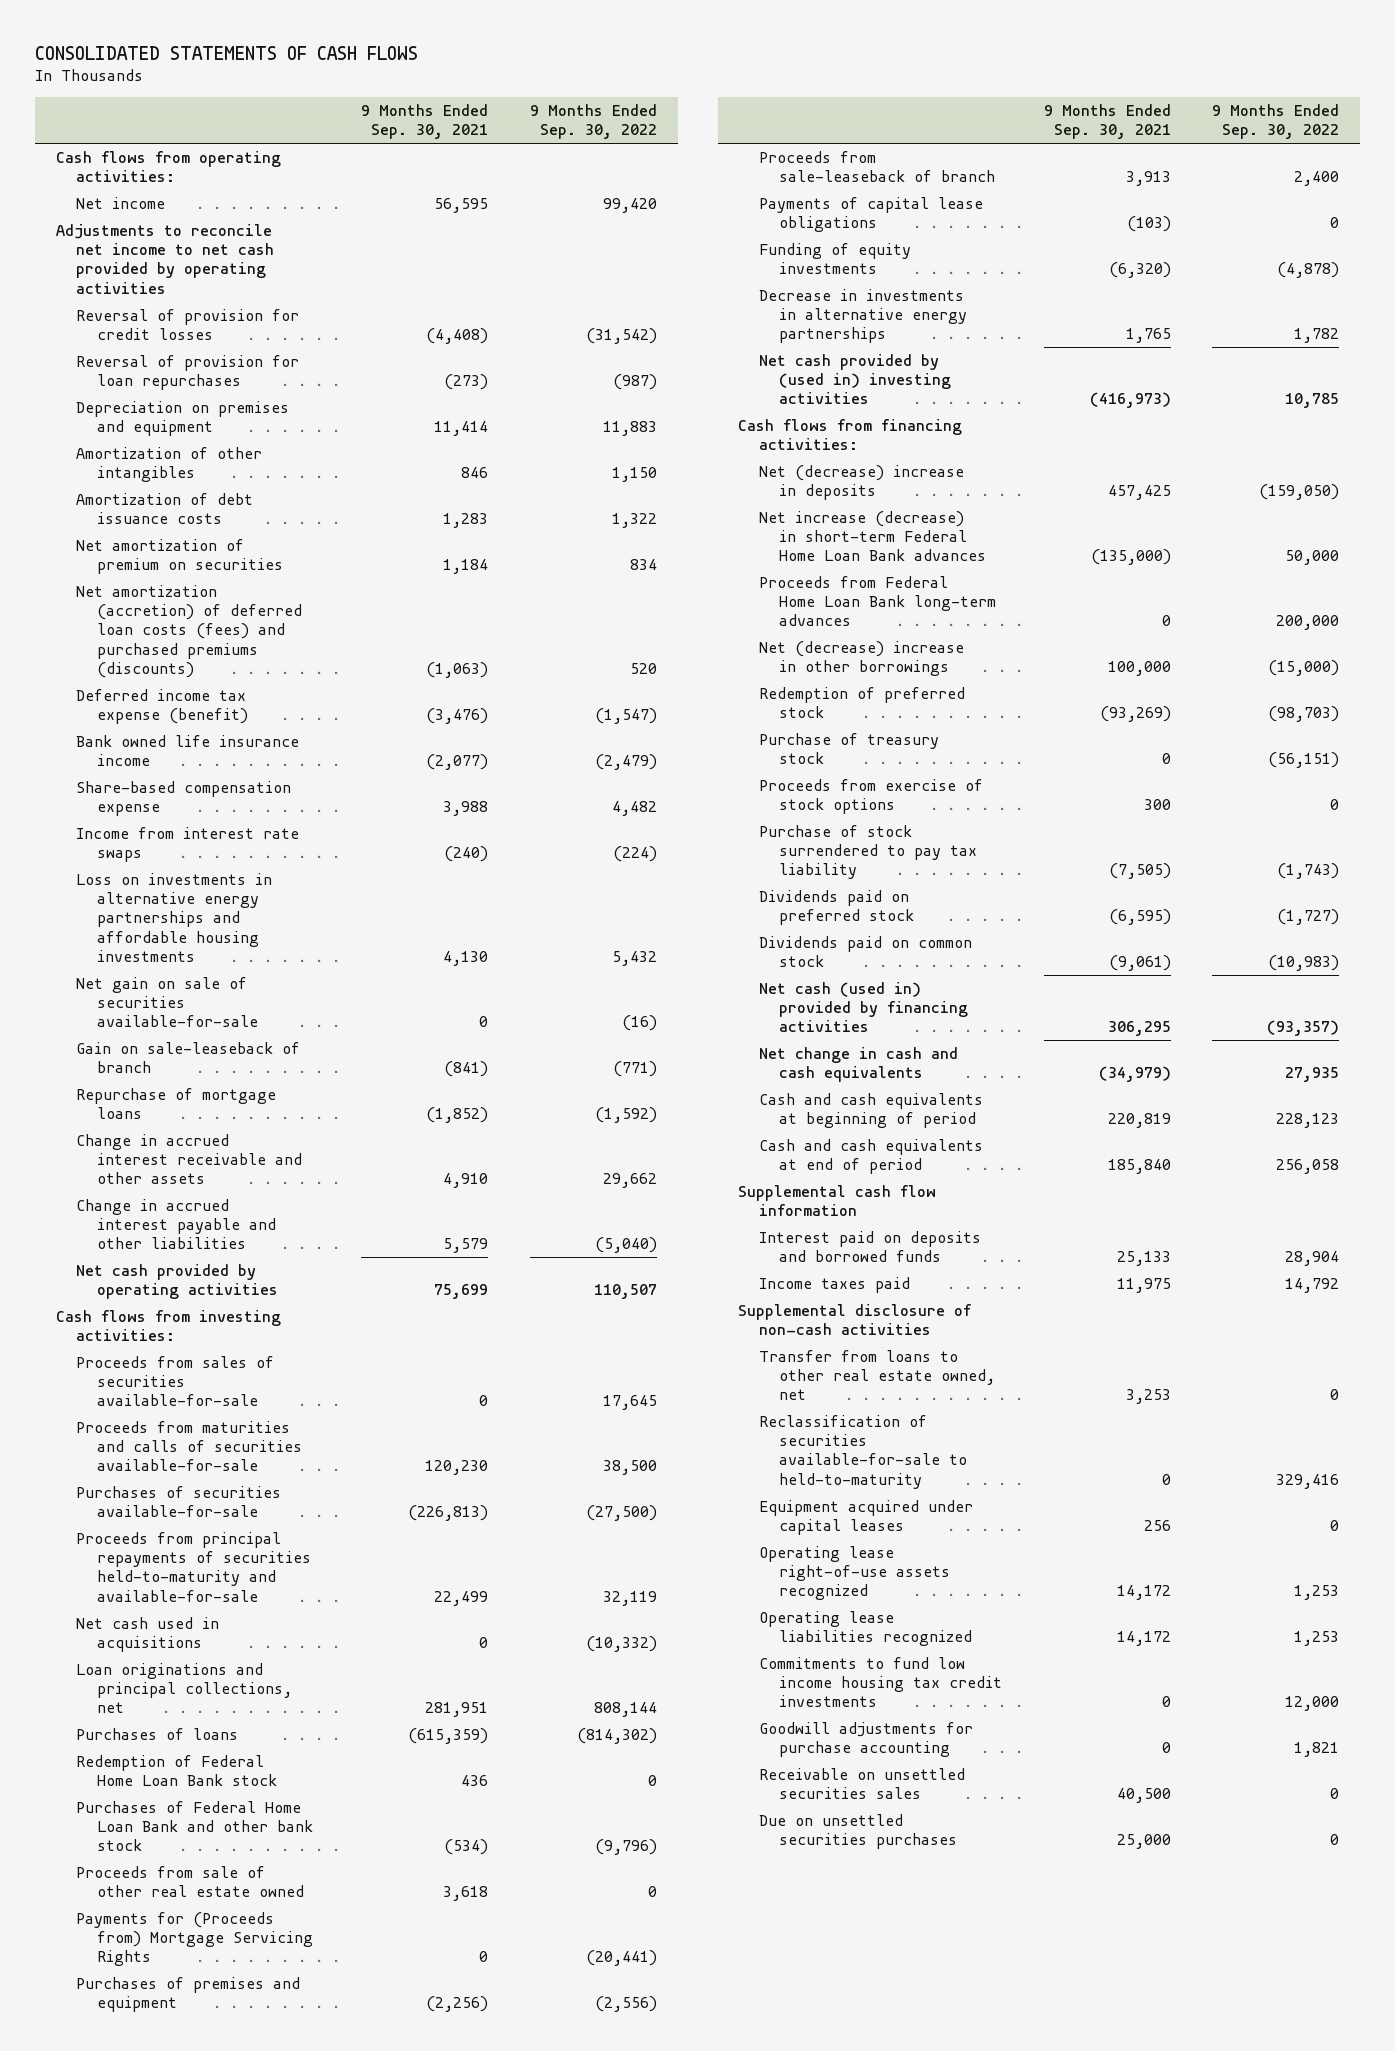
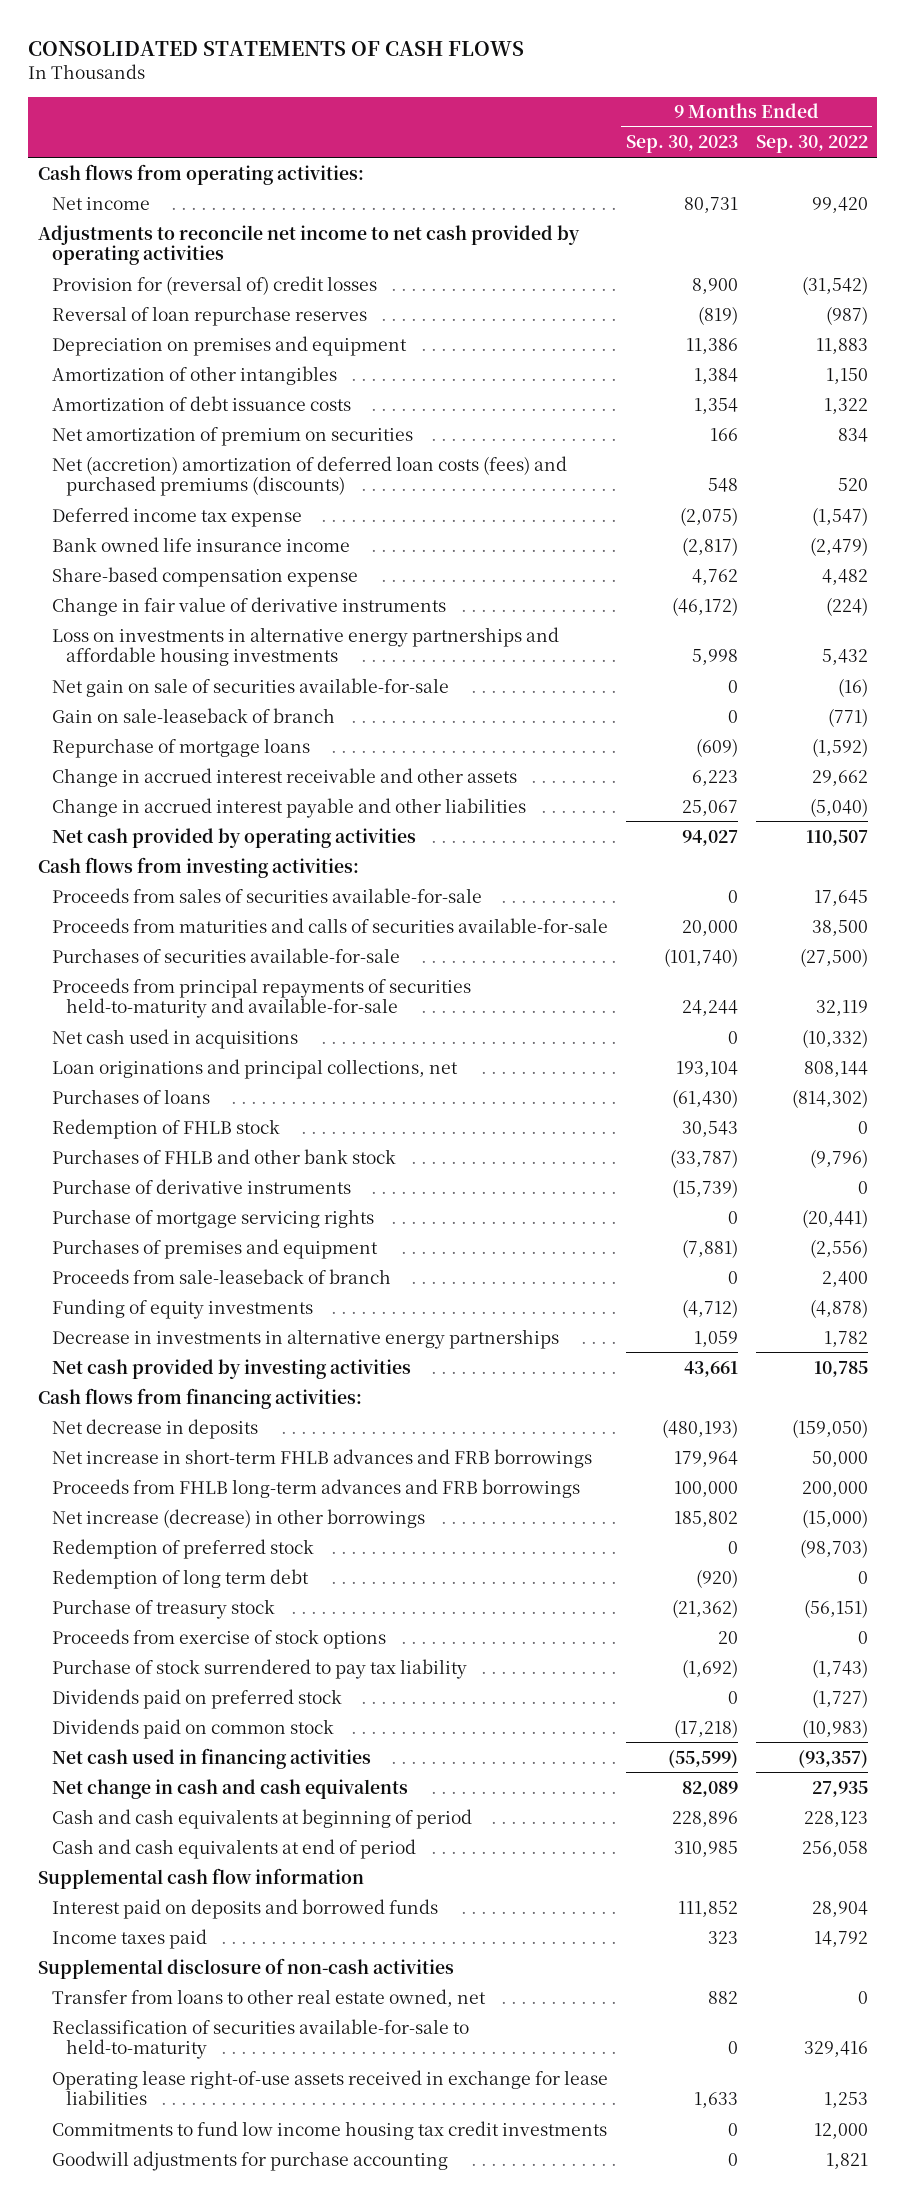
[361,104,489,140] 9 Months Ended Sep. 30, 2021 -> none
none -> [625,135,738,154] Sep. 30, 2023
[76,308,300,341] Reversal of provision for credit losses -> [51,275,377,295] Provision for (reversal of) credit losses
[76,354,300,391] Reversal of provision for loan repurchases -> [51,305,367,326] Reversal of loan repurchase reserves
[76,584,302,678] Net amortization (accretion) of deferred loan costs (fees) and purchased premiums (discounts) -> [51,455,567,496] Net (accretion) amortization of deferred loan costs (fees) and purchased premiums (discounts)
[76,688,248,725] Deferred income tax expense (benefit) -> [51,506,302,527] Deferred income tax expense
[76,826,300,863] Income from interest rate swaps -> [51,596,446,616] Change in fair value of derivative instruments
[76,1865,304,1898] Proceeds from sale of other real estate owned -> none
[76,1754,277,1787] Redemption of Federal Home Loan Bank stock -> [51,1118,280,1139] Redemption of FHLB stock
[76,1800,313,1852] Purchases of Federal Home Loan Bank and other bank stock -> [51,1148,396,1164] Purchases of FHLB and other bank stock
none -> [51,1178,351,1194] Purchase of derivative instruments
[76,1911,313,1967] Payments for (Proceeds from) Mortgage Servicing Rights -> [51,1208,374,1228] Purchase of mortgage servicing rights
[758,196,983,233] Payments of capital lease obligations -> none
[758,353,952,405] Net cash provided by (used in) investing activities -> [51,1358,411,1379] Net cash provided by investing activities
[758,464,964,501] Net (decrease) increase in deposits -> [51,1418,258,1439] Net decrease in deposits
[758,510,987,562] Net increase (decrease) in short-term Federal Home Loan Bank advances -> [51,1448,592,1468] Net increase in short-term FHLB advances and FRB borrowings
[758,575,997,627] Proceeds from Federal Home Loan Bank long-term advances -> [51,1478,580,1498] Proceeds from FHLB long-term advances and FRB borrowings
[758,640,964,677] Net (decrease) increase in other borrowings -> [51,1508,425,1528] Net increase (decrease) in other borrowings
none -> [51,1568,309,1589] Redemption of long term debt
[758,981,969,1033] Net cash (used in) provided by financing activities -> [51,1747,371,1769] Net cash used in financing activities
[758,1499,973,1536] Equipment acquired under capital leases -> none
[758,1610,973,1647] Operating lease liabilities recognized -> none
[758,1545,951,1601] Operating lease right-of-use assets recognized -> [51,2069,608,2105] Operating lease right-of-use assets received in exchange for lease liabilities
[758,1767,965,1800] Receivable on unsettled securities sales -> none
[758,1813,958,1850] Due on unsettled securities purchases -> none

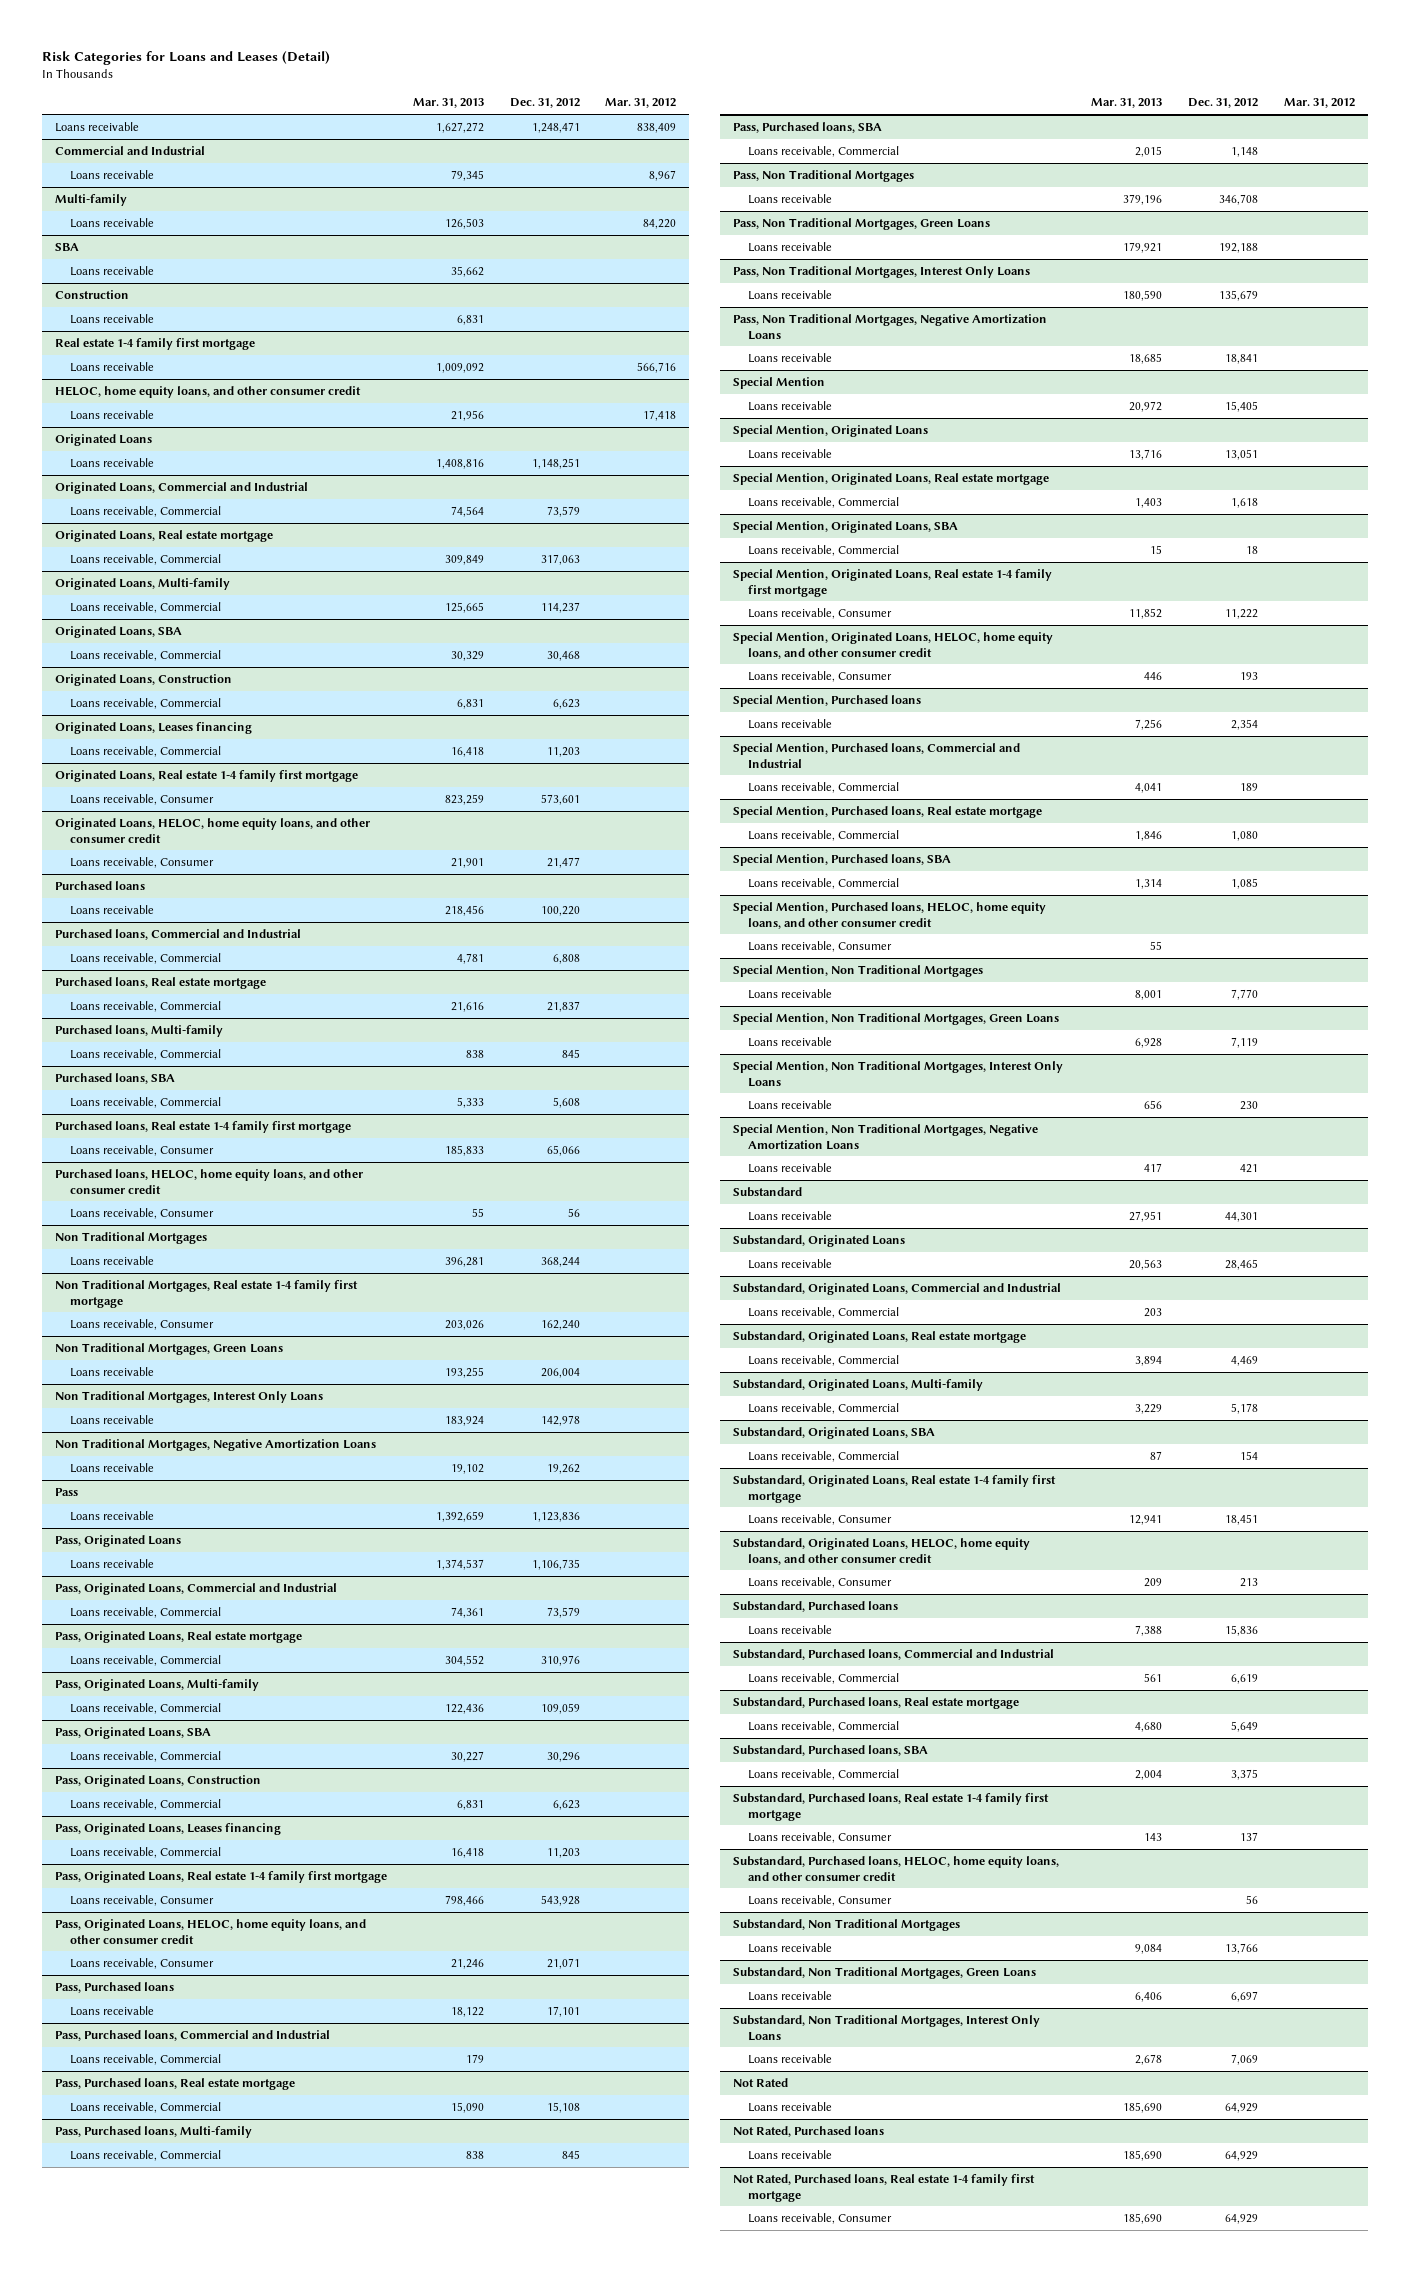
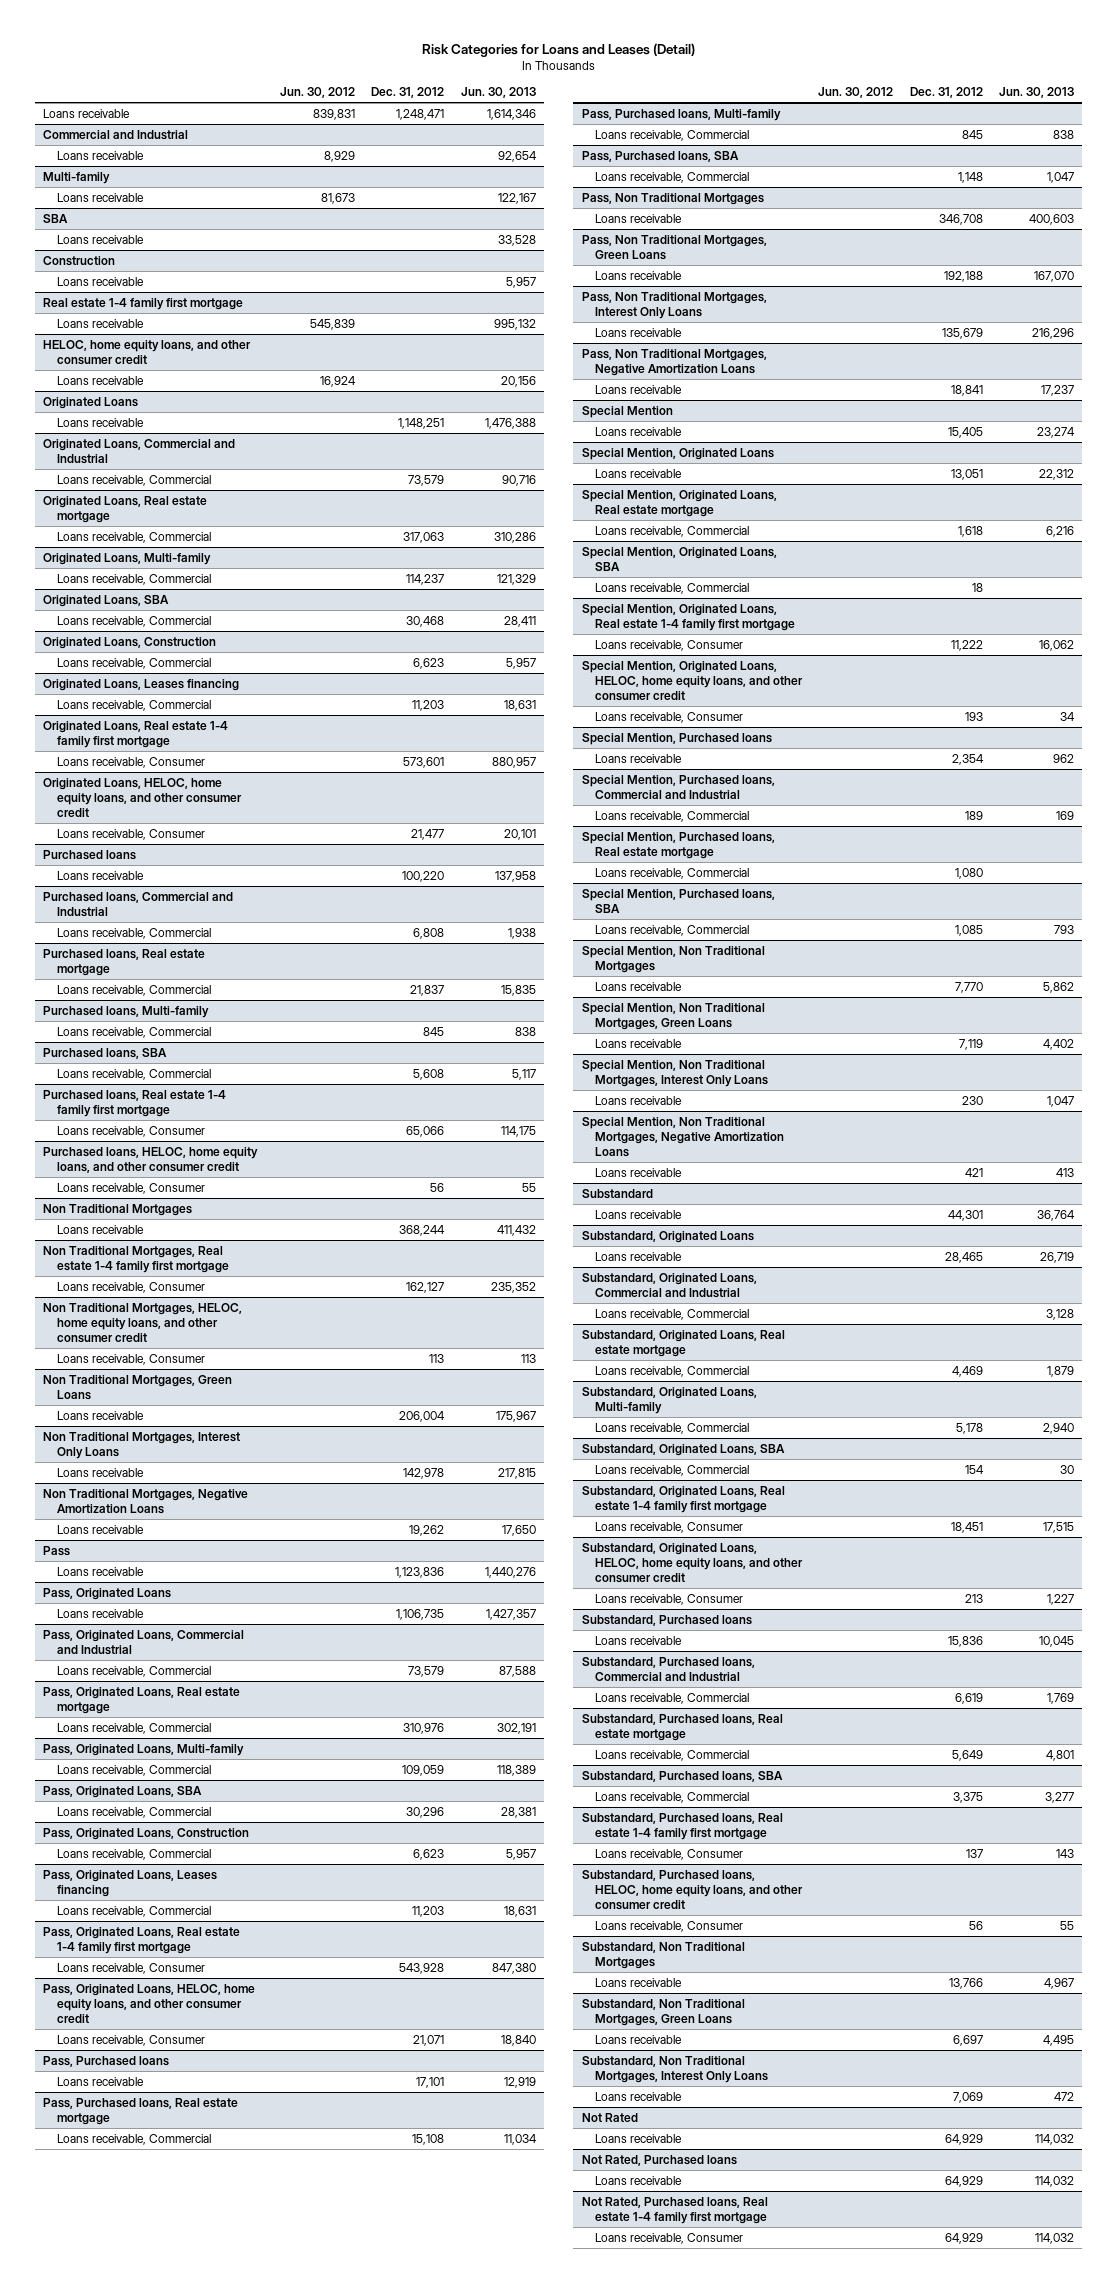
[412,98,484,109] Mar. 31, 2013 -> none
[605,98,677,109] Mar. 31, 2012 -> none
none -> [280,87,356,99] Jun. 30, 2012
none -> [460,87,536,99] Jun. 30, 2013
[540,1319,580,1330] 162,240 -> [406,1281,445,1293] 162,127
none -> [43,1302,243,1343] Non Traditional Mortgages, HELOC, home equity loans, and other consumer credit
none -> [56,1353,205,1365] Loans receivable, Consumer
[55,2029,331,2041] Pass, Purchased loans, Commercial and Industrial -> none
[69,2053,221,2065] Loans receivable, Commercial -> none
[733,901,1047,929] Special Mention, Purchased loans, HELOC, home equity loans, and other consumer credit -> none
[747,940,892,952] Loans receivable, Consumer -> none

